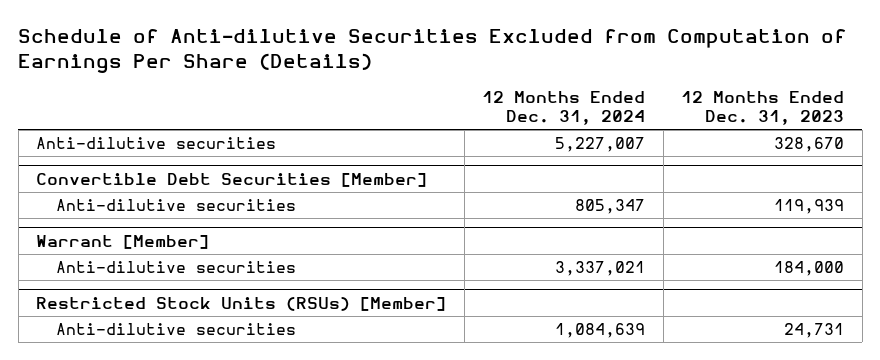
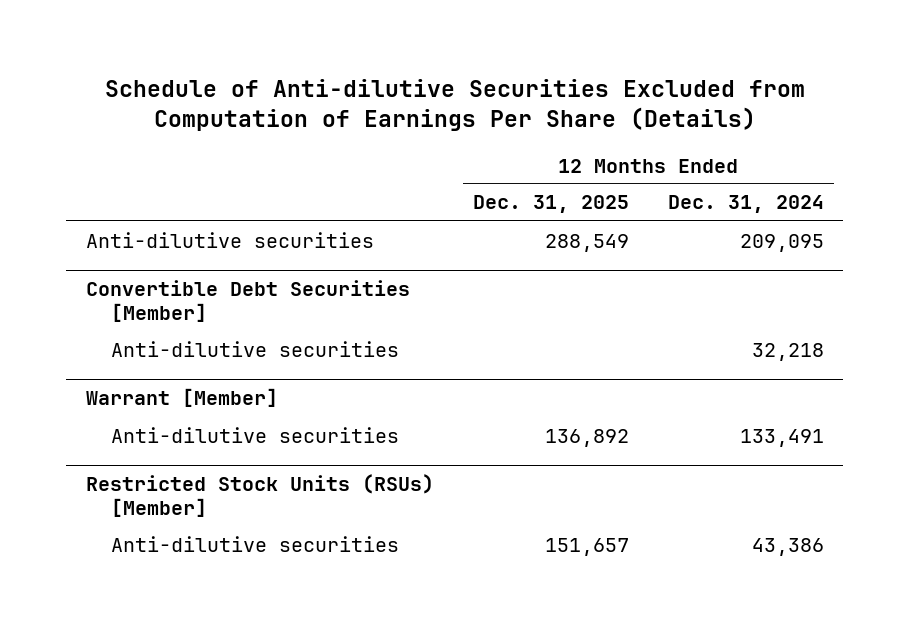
[681,91,845,126] 12 Months Ended Dec. 31, 2023 -> none
none -> [472,195,629,214] Dec. 31, 2025
[555,137,646,153] 5,227,007 -> [739,233,824,252] 209,095
[575,199,646,215] 805,347 -> [751,342,824,361] 32,218
[555,261,646,277] 3,337,021 -> [739,428,824,447] 133,491
[555,323,646,339] 1,084,639 -> [751,537,824,556] 43,386

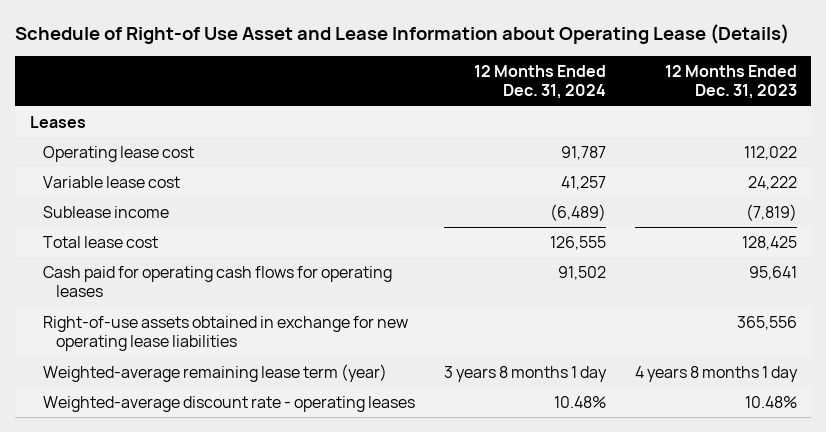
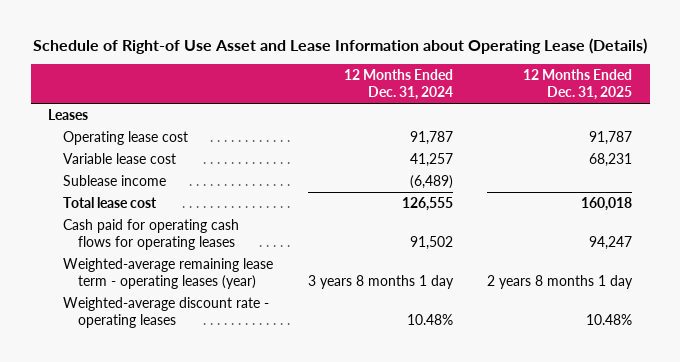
[664,65,797,100] 12 Months Ended Dec. 31, 2023 -> none
none -> [523,69,633,101] 12 Months Ended Dec. 31, 2025
[43,316,409,352] Right-of-use assets obtained in exchange for new operating lease liabilities -> none
[43,364,388,383] Weighted-average remaining lease term (year) -> [63,257,274,289] Weighted-average remaining lease term - operating leases (year)

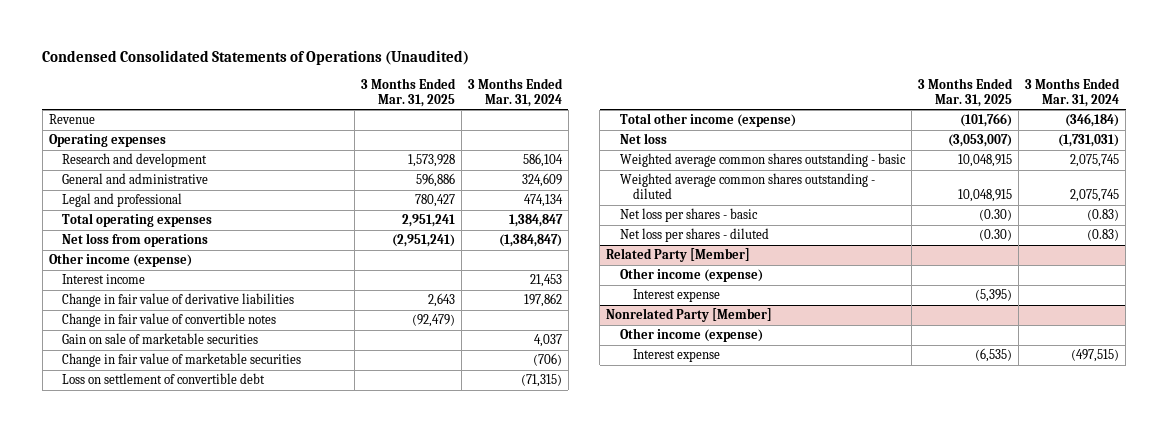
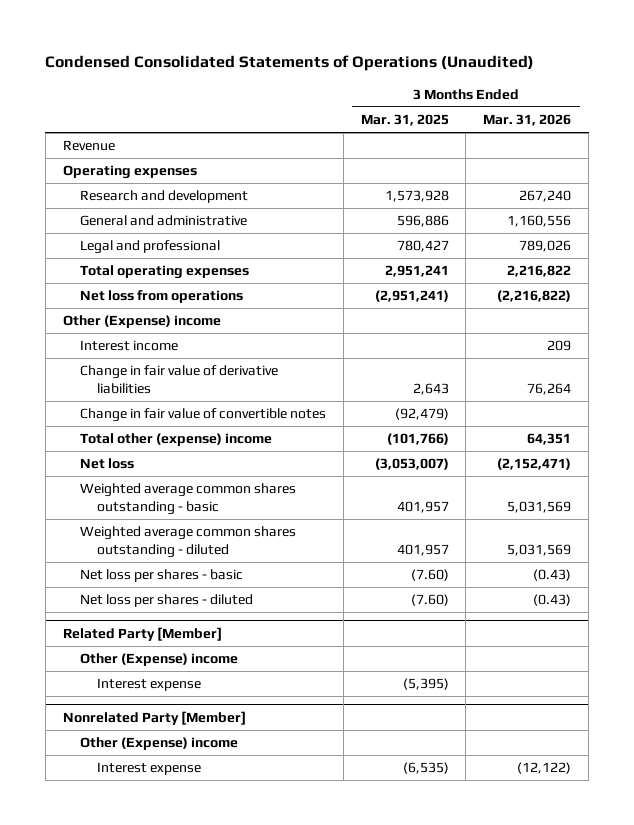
[467,77,563,107] 3 Months Ended Mar. 31, 2024 -> none
none -> [483,113,572,126] Mar. 31, 2026
[48,253,192,268] Other income (expense) -> [62,315,221,329] Other (Expense) income
[62,333,259,345] Gain on sale of marketable securities -> none
[62,353,302,368] Change in fair value of marketable securities -> none
[62,373,266,385] Loss on settlement of convertible debt -> none
[619,113,796,128] Total other income (expense) -> [79,433,272,447] Total other (expense) income
[957,154,1012,168] 10,048,915 -> [396,501,449,514] 401,957
[957,189,1012,203] 10,048,915 -> [396,544,449,557] 401,957
[978,209,1012,222] (0.30) -> [410,569,449,582] (7.60)
[978,229,1012,242] (0.30) -> [410,594,449,607] (7.60)
[619,268,763,283] Other income (expense) -> [79,653,238,667] Other (Expense) income
[619,328,763,343] Other income (expense) -> [79,737,238,751] Other (Expense) income

